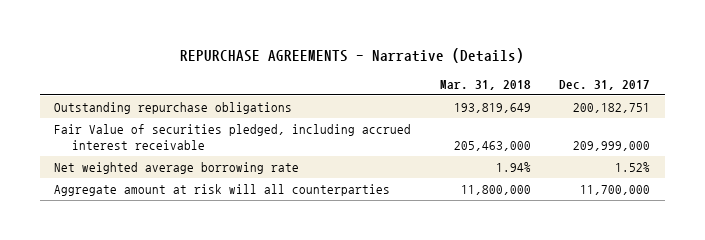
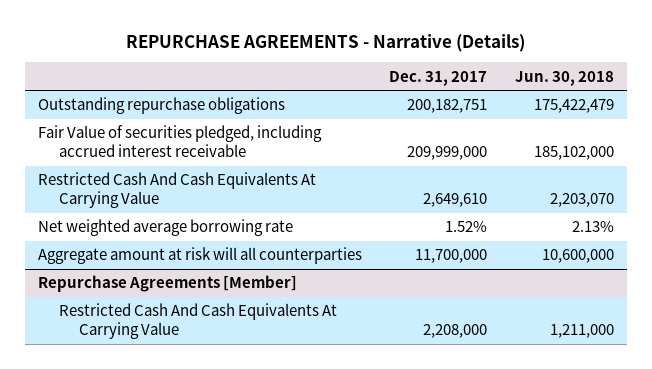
[439,79,531,90] Mar. 31, 2018 -> none
none -> [514,70,614,86] Jun. 30, 2018
none -> [38,172,317,209] Restricted Cash And Cash Equivalents At Carrying Value
none -> [38,275,298,293] Repurchase Agreements [Member]
none -> [58,303,337,340] Restricted Cash And Cash Equivalents At Carrying Value

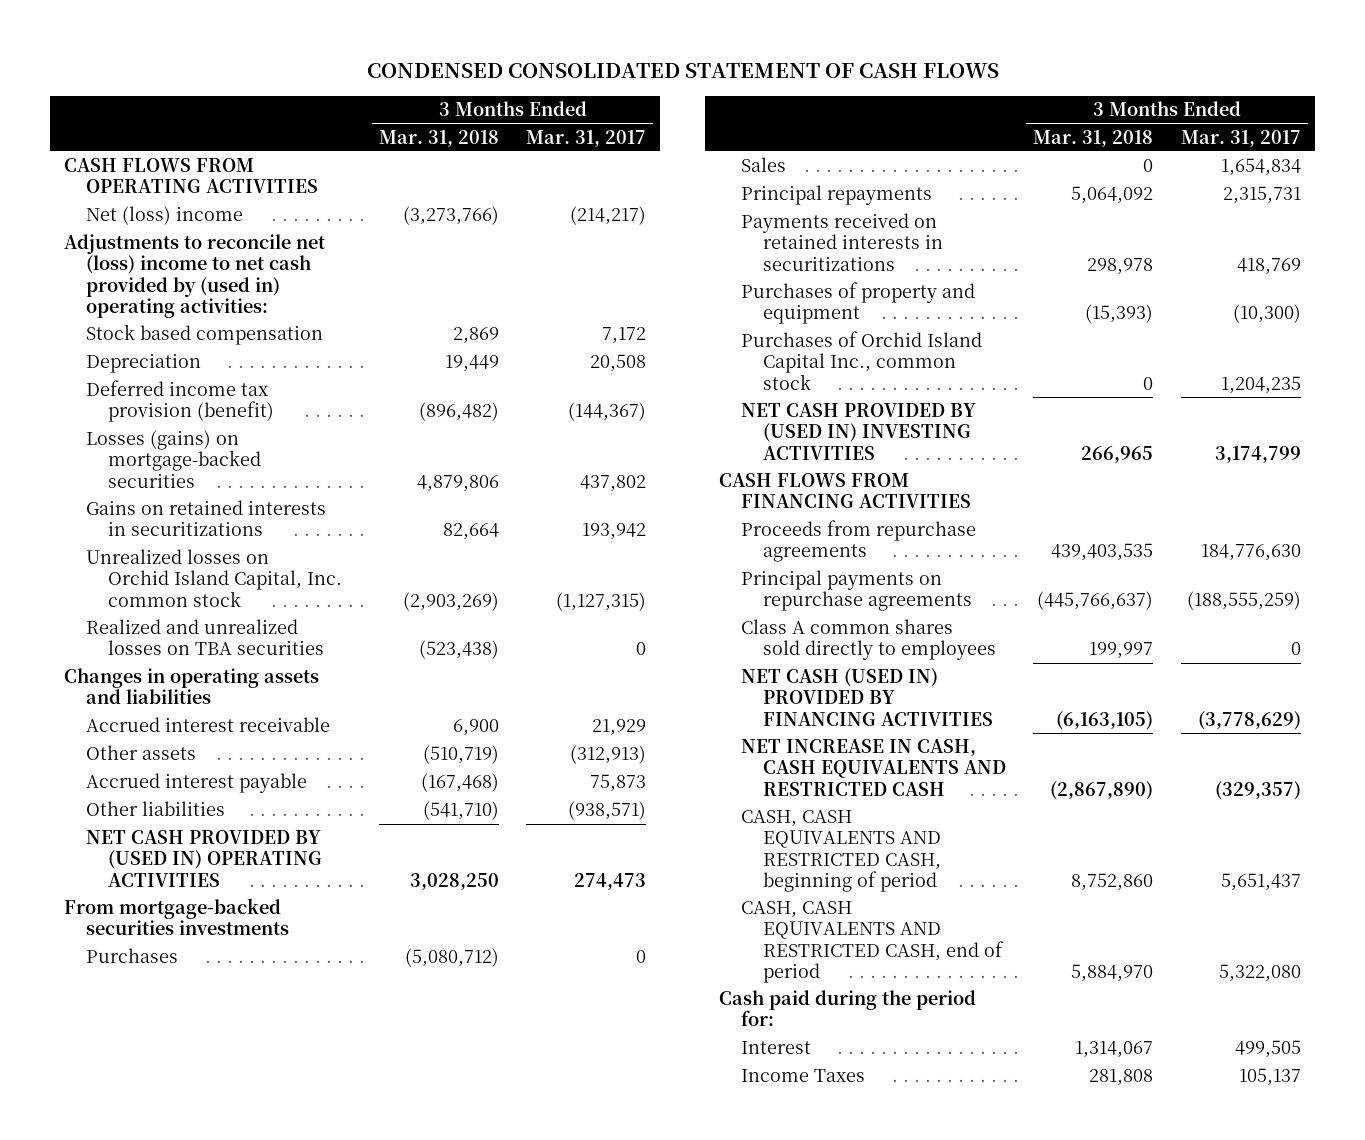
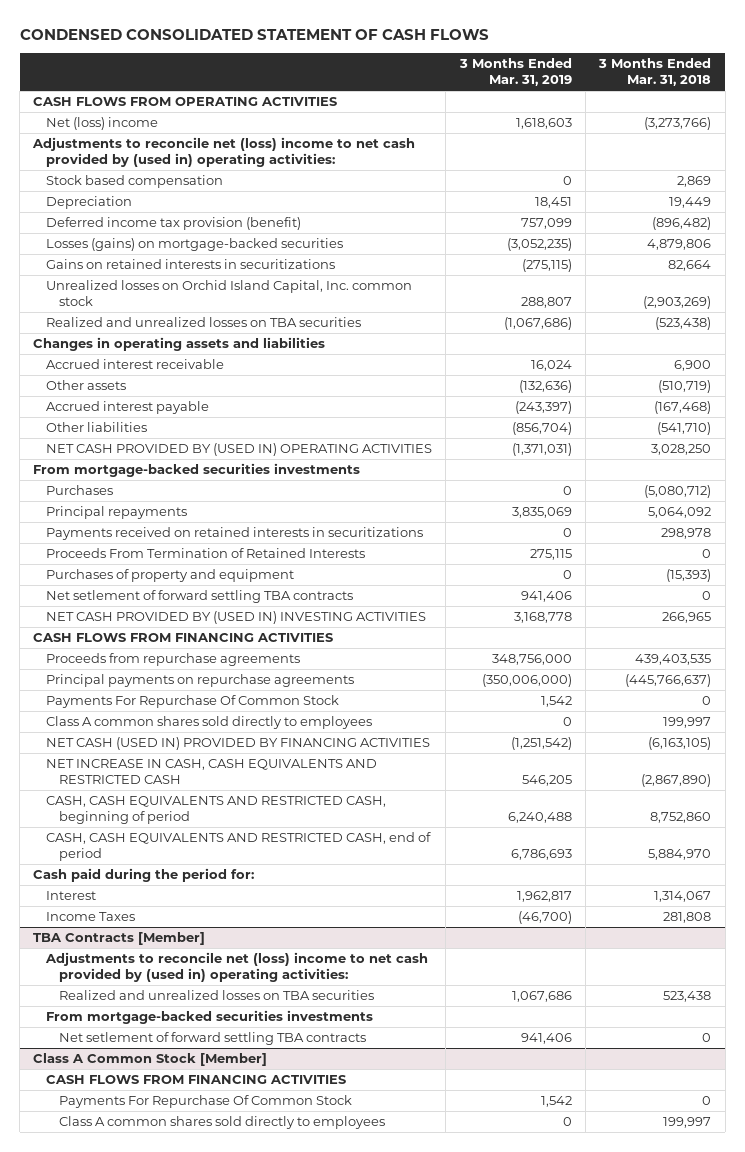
[526,129,647,147] Mar. 31, 2017 -> none
none -> [458,58,572,87] 3 Months Ended Mar. 31, 2019
[740,157,786,173] Sales -> none
none -> [46,548,366,559] Proceeds From Termination of Retained Interests
[740,331,982,390] Purchases of Orchid Island Capital Inc., common stock -> none
none -> [46,590,354,604] Net setlement of forward settling TBA contracts
none -> [46,695,340,709] Payments For Repurchase Of Common Stock
none -> [33,932,206,946] TBA Contracts [Member]
none -> [45,952,429,983] Adjustments to reconcile net (loss) income to net cash provided by (used in) operating activities:
none -> [58,990,374,1001] Realized and unrealized losses on TBA securities
none -> [46,1010,374,1025] From mortgage-backed securities investments
none -> [58,1032,366,1046] Net setlement of forward settling TBA contracts
none -> [33,1053,268,1067] Class A Common Stock [Member]
none -> [46,1075,347,1085] CASH FLOWS FROM FINANCING ACTIVITIES
none -> [58,1095,352,1109] Payments For Repurchase Of Common Stock
none -> [58,1116,385,1130] Class A common shares sold directly to employees

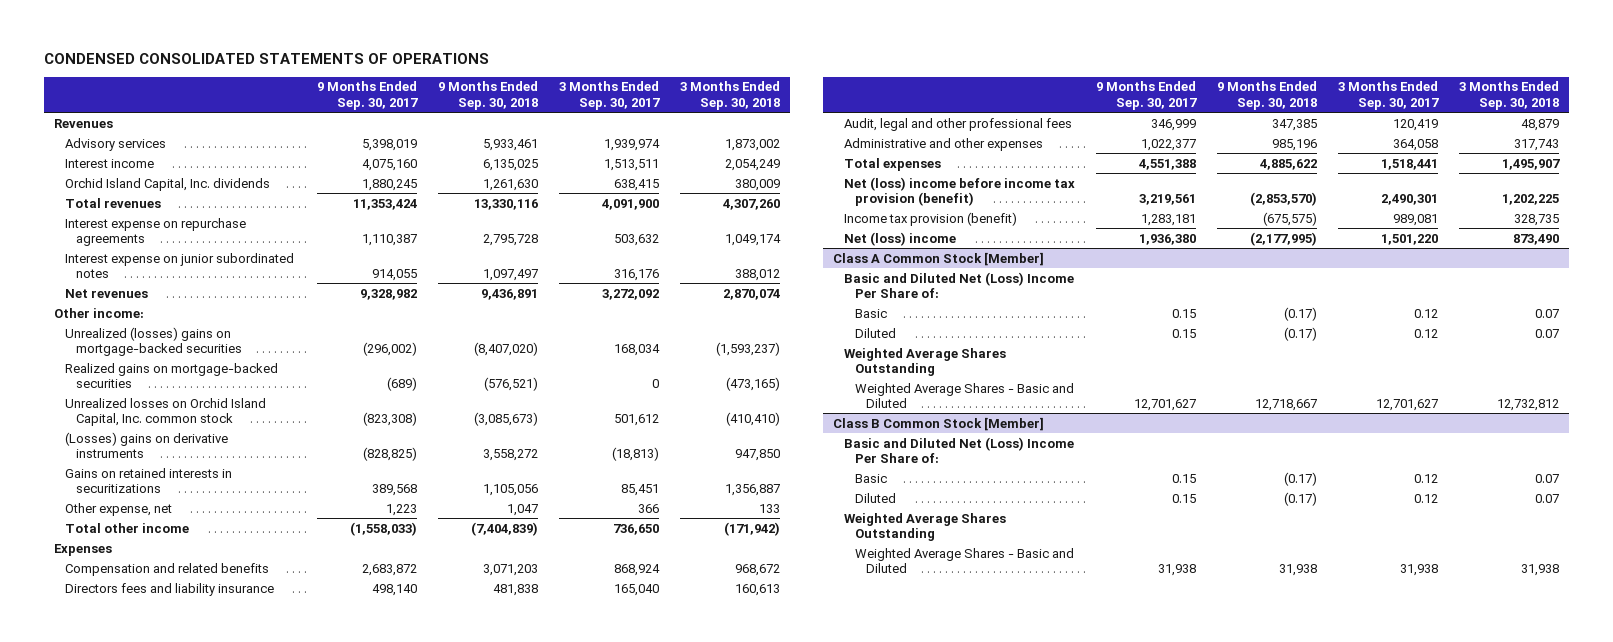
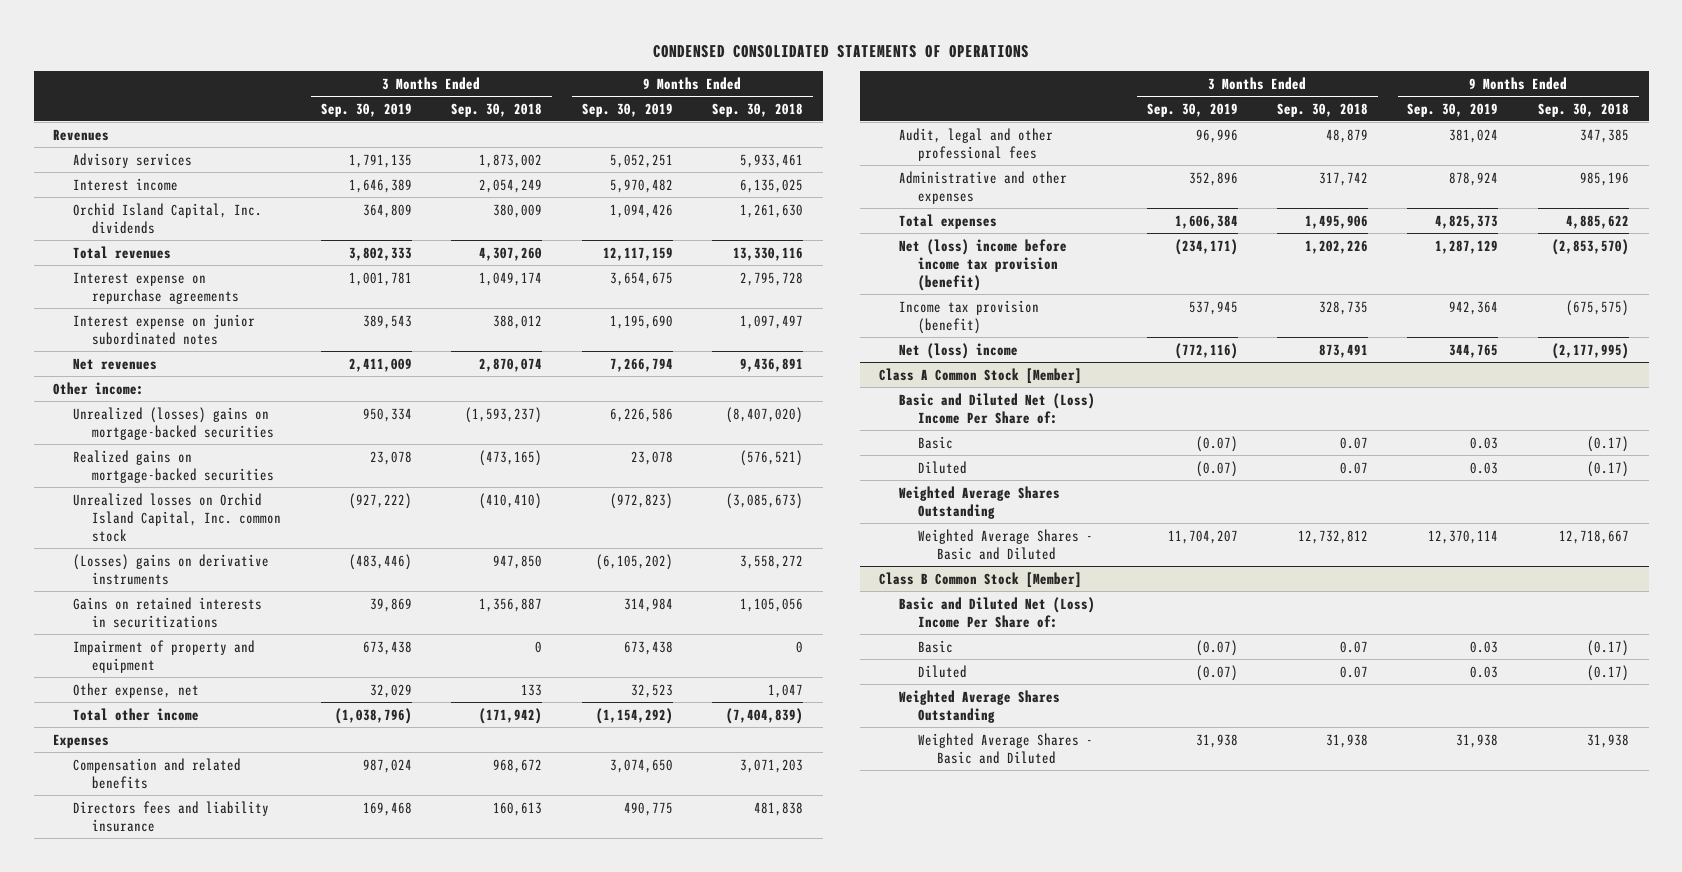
[317,81,419,110] 9 Months Ended Sep. 30, 2017 -> none
[559,81,661,110] 3 Months Ended Sep. 30, 2017 -> none
none -> [320,102,412,117] Sep. 30, 2019
none -> [581,102,673,117] Sep. 30, 2019
none -> [72,639,255,673] Impairment of property and equipment
[1513,138,1559,151] 317,743 -> [1319,171,1369,186] 317,742
[1501,158,1560,170] 1,495,907 -> [1305,214,1369,229] 1,495,906
[1501,193,1559,205] 1,202,225 -> [1305,239,1369,254] 1,202,226
[1512,233,1559,245] 873,490 -> [1319,343,1369,358] 873,491

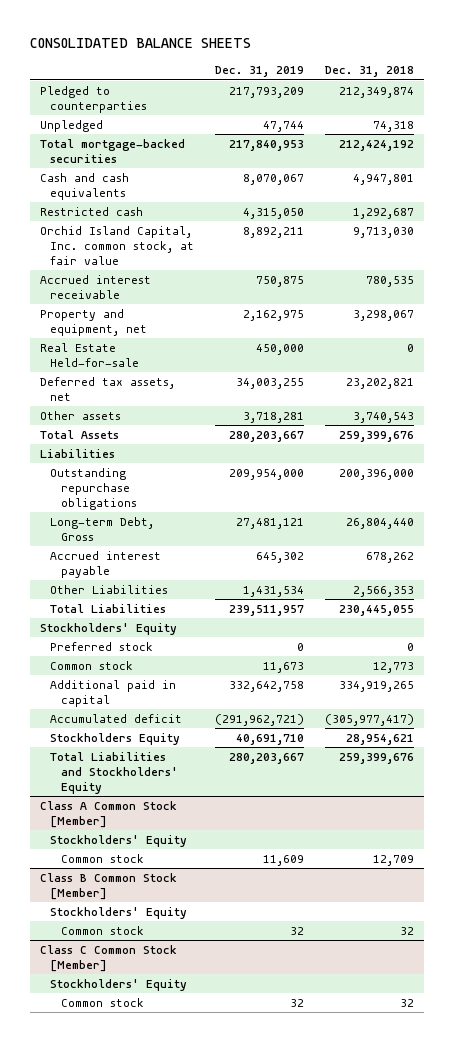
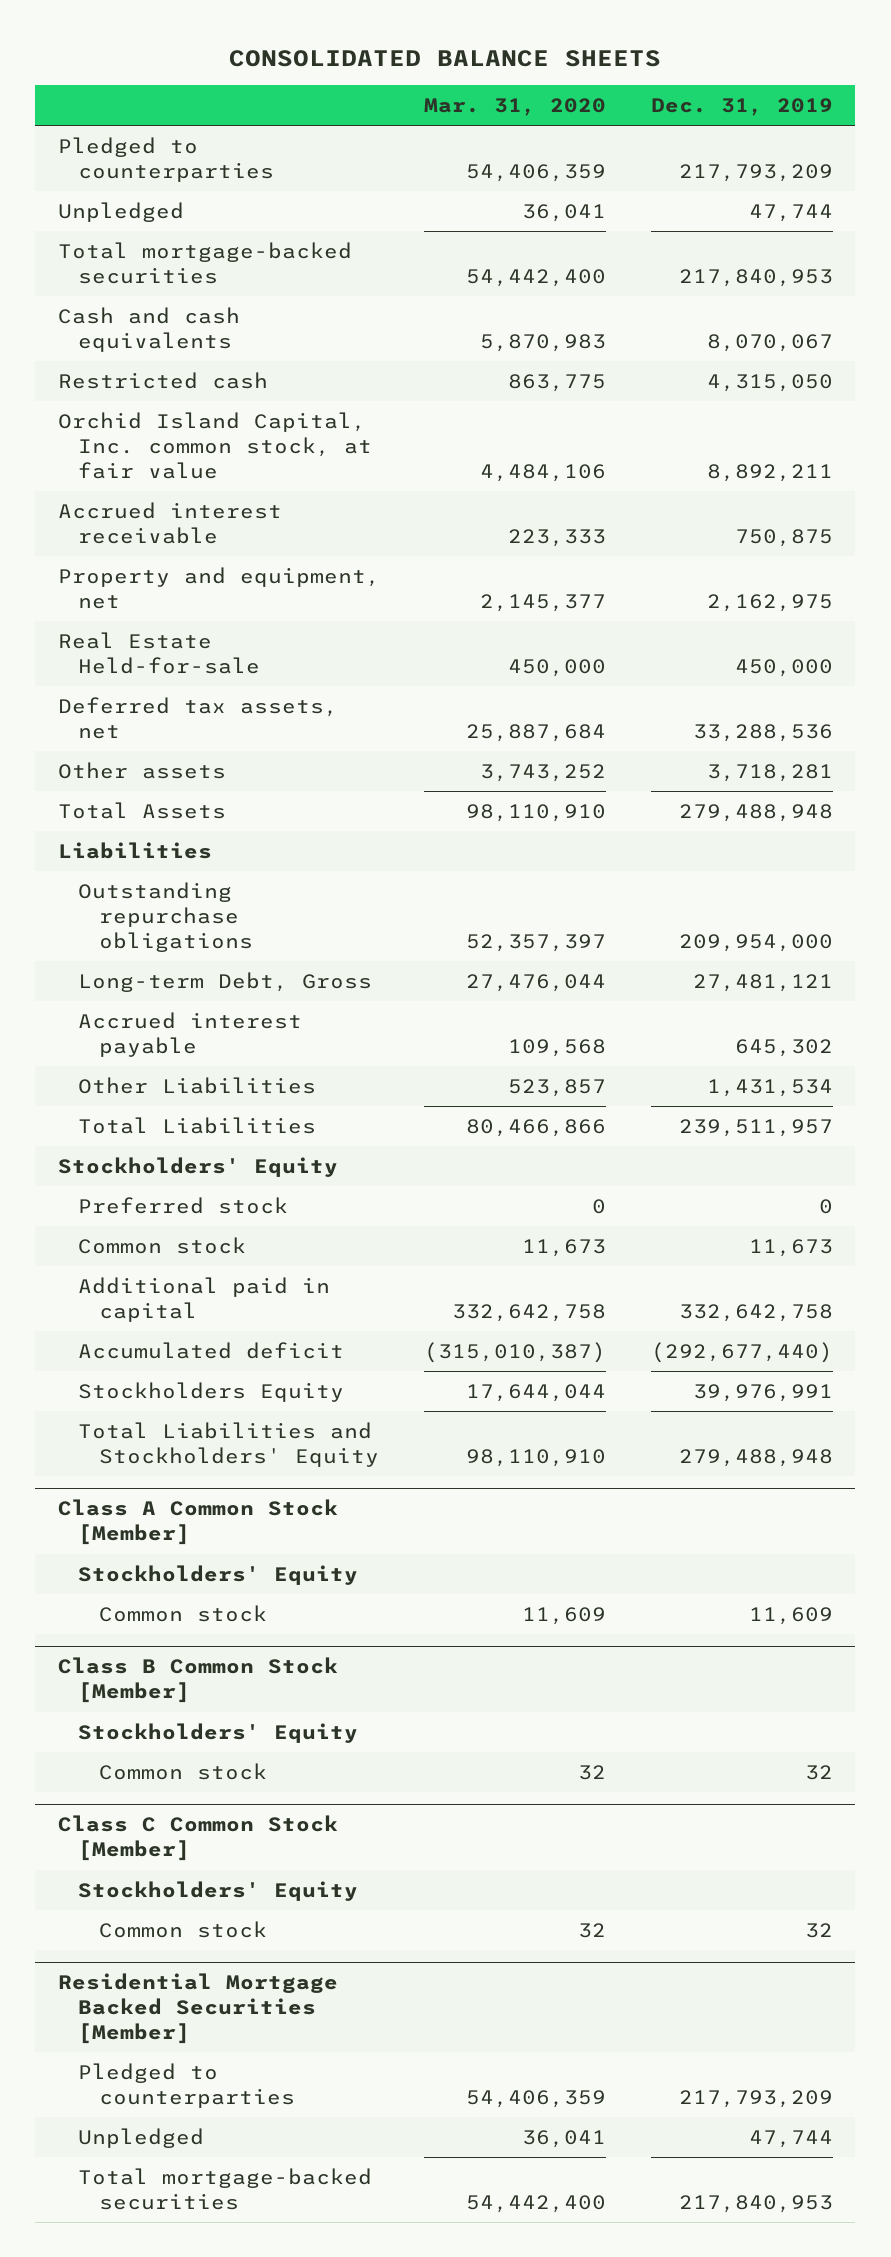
[324,66,414,78] Dec. 31, 2018 -> none
none -> [424,98,607,117] Mar. 31, 2020
[236,377,305,389] 34,003,255 -> [693,723,834,742] 33,288,536
[229,430,305,442] 280,203,667 -> [679,803,834,822] 279,488,948
[215,713,305,726] (291,962,721) -> [651,1341,834,1363] (292,677,440)
[236,733,305,745] 40,691,710 -> [693,1383,834,1402] 39,976,991
[229,752,305,764] 280,203,667 -> [679,1448,834,1467] 279,488,948
none -> [57,1973,338,2045] Residential Mortgage Backed Securities [Member]
none -> [78,2062,296,2108] Pledged to counterparties
none -> [78,2127,205,2148] Unpledged
none -> [78,2167,373,2210] Total mortgage-backed securities

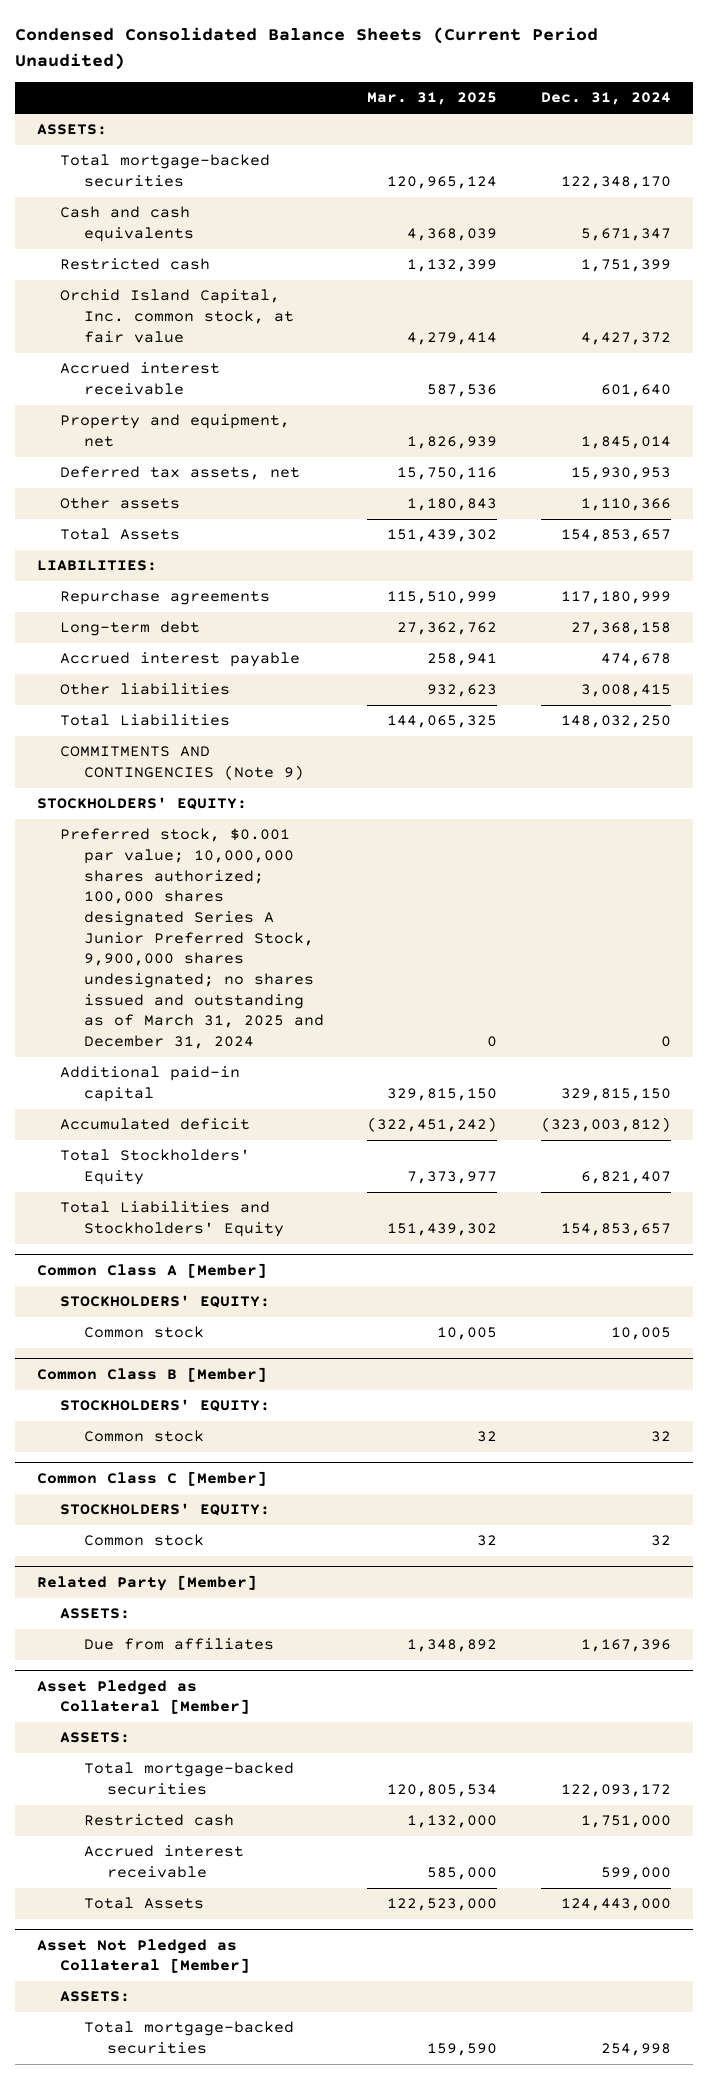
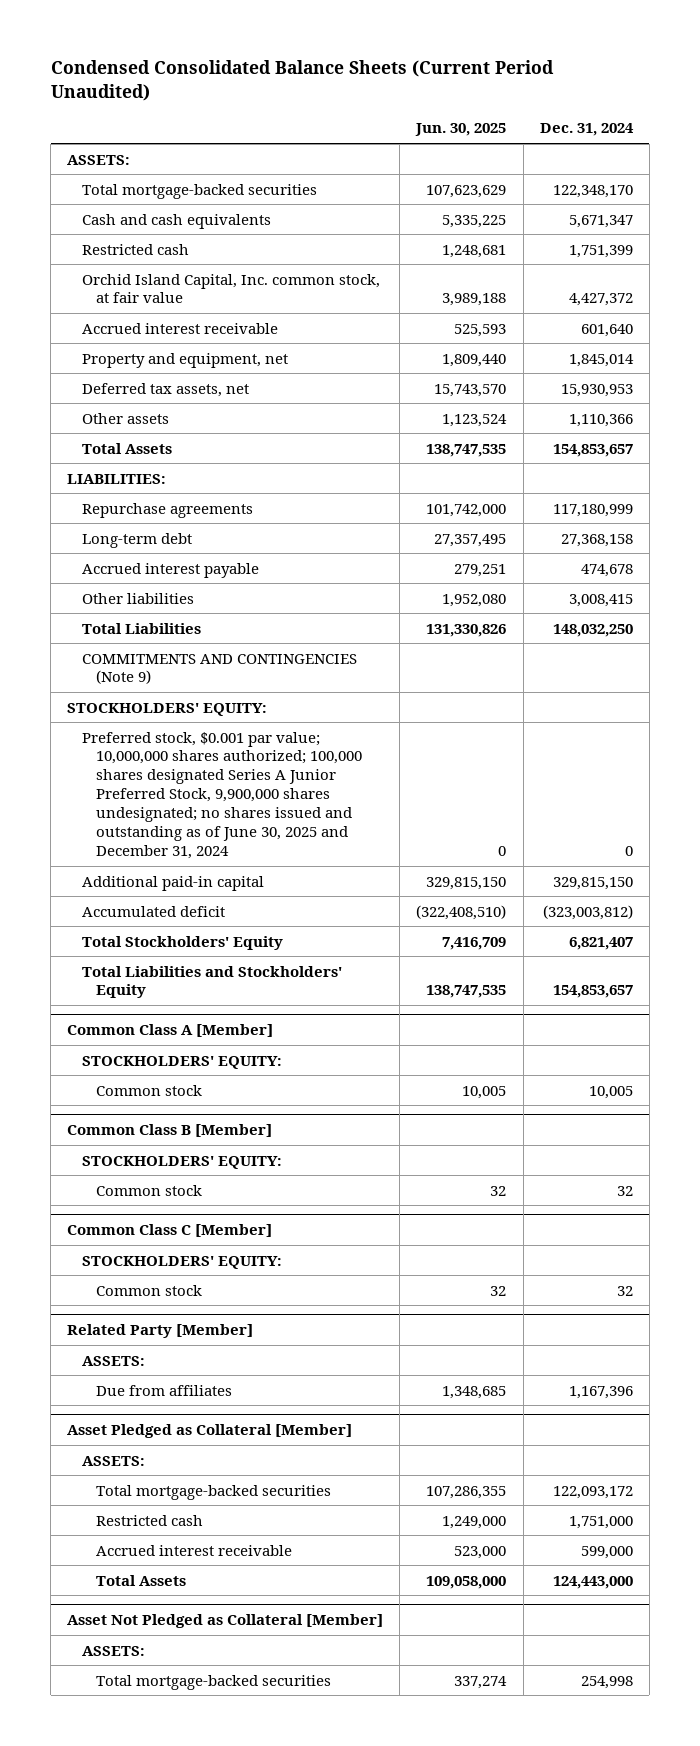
[367,92,498,106] Mar. 31, 2025 -> none
none -> [415,123,507,137] Jun. 30, 2025
[60,828,324,1049] Preferred stock, $0.001 par value; 10,000,000 shares authorized; 100,000 shares designated Series A Junior Preferred Stock, 9,900,000 shares undesignated; no shares issued and outstanding as of March 31, 2025 and December 31, 2024 -> [81,731,362,860] Preferred stock, $0.001 par value; 10,000,000 shares authorized; 100,000 shares designated Series A Junior Preferred Stock, 9,900,000 shares undesignated; no shares issued and outstanding as of June 30, 2025 and December 31, 2024

